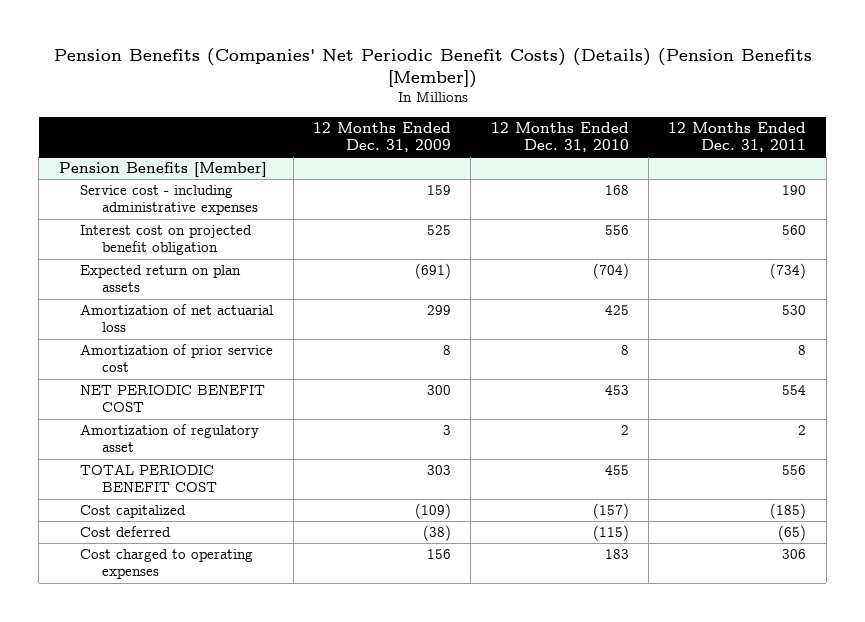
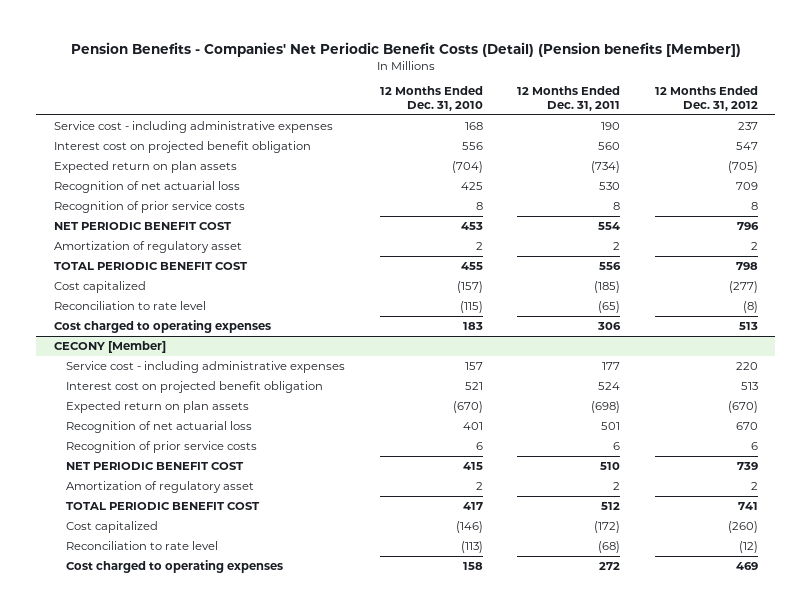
[53,48,812,89] Pension Benefits (Companies' Net Periodic Benefit Costs) (Details) (Pension Benefits [Member]) -> [70,42,741,58] Pension Benefits - Companies' Net Periodic Benefit Costs (Detail) (Pension benefits [Member])
[312,121,451,153] 12 Months Ended Dec. 31, 2009 -> none
none -> [654,86,758,112] 12 Months Ended Dec. 31, 2012
[58,162,267,178] Pension Benefits [Member] -> none
[80,304,274,333] Amortization of net actuarial loss -> [53,180,240,193] Recognition of net actuarial loss
[80,344,274,373] Amortization of prior service cost -> [53,200,245,213] Recognition of prior service costs
[80,526,172,538] Cost deferred -> [53,300,206,310] Reconciliation to rate level
none -> [53,340,166,353] CECONY [Member]
none -> [65,360,345,373] Service cost - including administrative expenses
none -> [65,380,323,393] Interest cost on projected benefit obligation
none -> [65,400,249,413] Expected return on plan assets
none -> [65,420,252,433] Recognition of net actuarial loss
none -> [65,440,257,453] Recognition of prior service costs
none -> [65,461,244,470] NET PERIODIC BENEFIT COST
none -> [65,480,254,493] Amortization of regulatory asset
none -> [65,501,260,510] TOTAL PERIODIC BENEFIT COST
none -> [65,520,158,533] Cost capitalized
none -> [65,540,218,550] Reconciliation to rate level
none -> [65,559,283,573] Cost charged to operating expenses

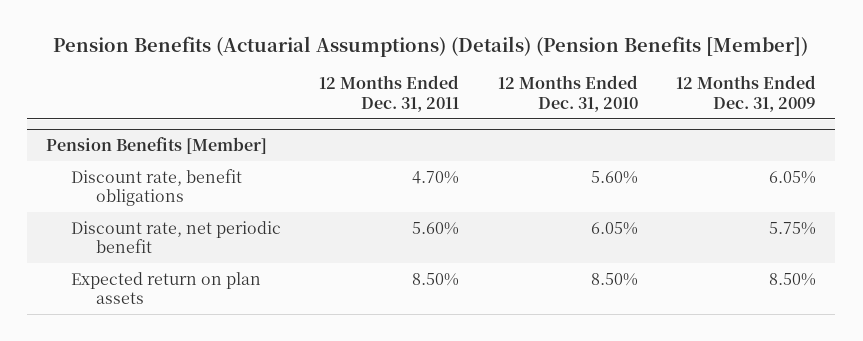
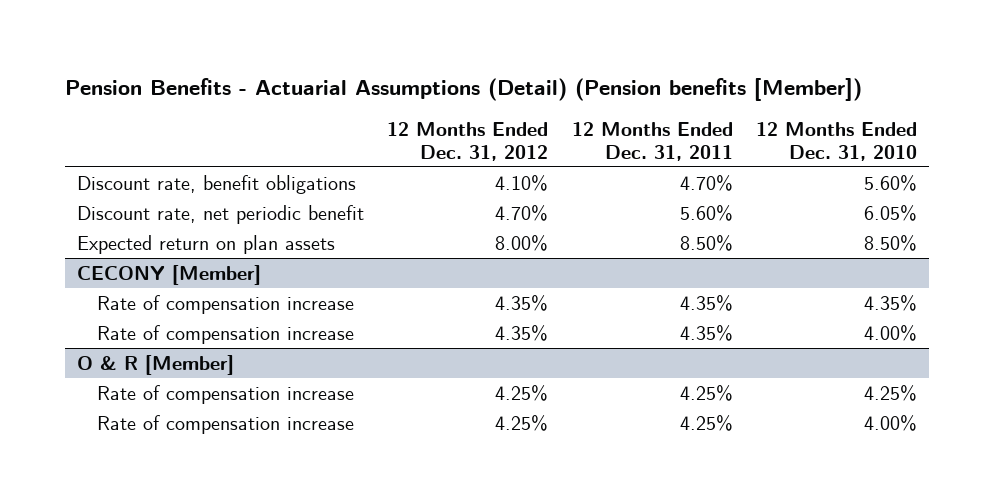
[53,35,809,57] Pension Benefits (Actuarial Assumptions) (Details) (Pension Benefits [Member]) -> [65,78,863,102] Pension Benefits - Actuarial Assumptions (Detail) (Pension benefits [Member])
[676,75,817,112] 12 Months Ended Dec. 31, 2009 -> none
none -> [387,121,549,161] 12 Months Ended Dec. 31, 2012
[46,137,268,155] Pension Benefits [Member] -> none
none -> [76,264,261,285] CECONY [Member]
none -> [96,294,354,314] Rate of compensation increase
none -> [96,324,354,344] Rate of compensation increase
none -> [76,354,234,375] O & R [Member]
none -> [96,384,354,404] Rate of compensation increase
none -> [96,414,354,434] Rate of compensation increase

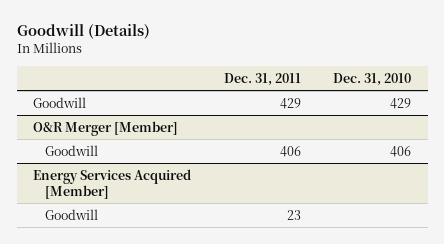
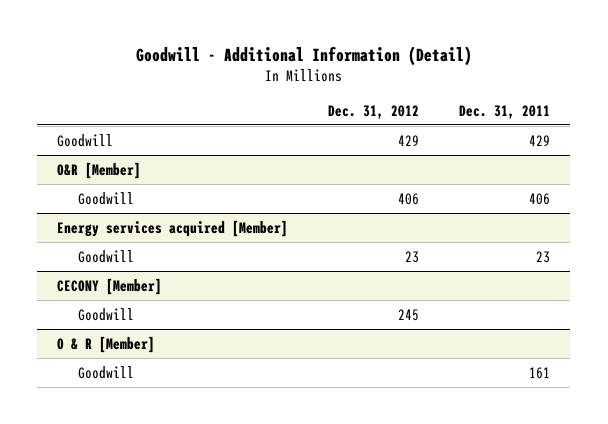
[16,24,150,40] Goodwill (Details) -> [135,45,472,66] Goodwill - Additional Information (Detail)
[333,72,412,86] Dec. 31, 2010 -> none
none -> [328,104,420,119] Dec. 31, 2012
[33,120,179,136] O&R Merger [Member] -> [57,161,142,179] O&R [Member]
[33,168,192,199] Energy Services Acquired [Member] -> [57,219,289,237] Energy services acquired [Member]
none -> [57,277,163,295] CECONY [Member]
none -> [77,307,134,321] Goodwill
none -> [57,335,156,353] O & R [Member]
none -> [77,365,134,379] Goodwill

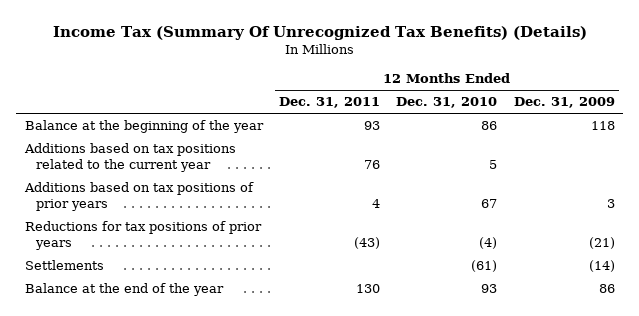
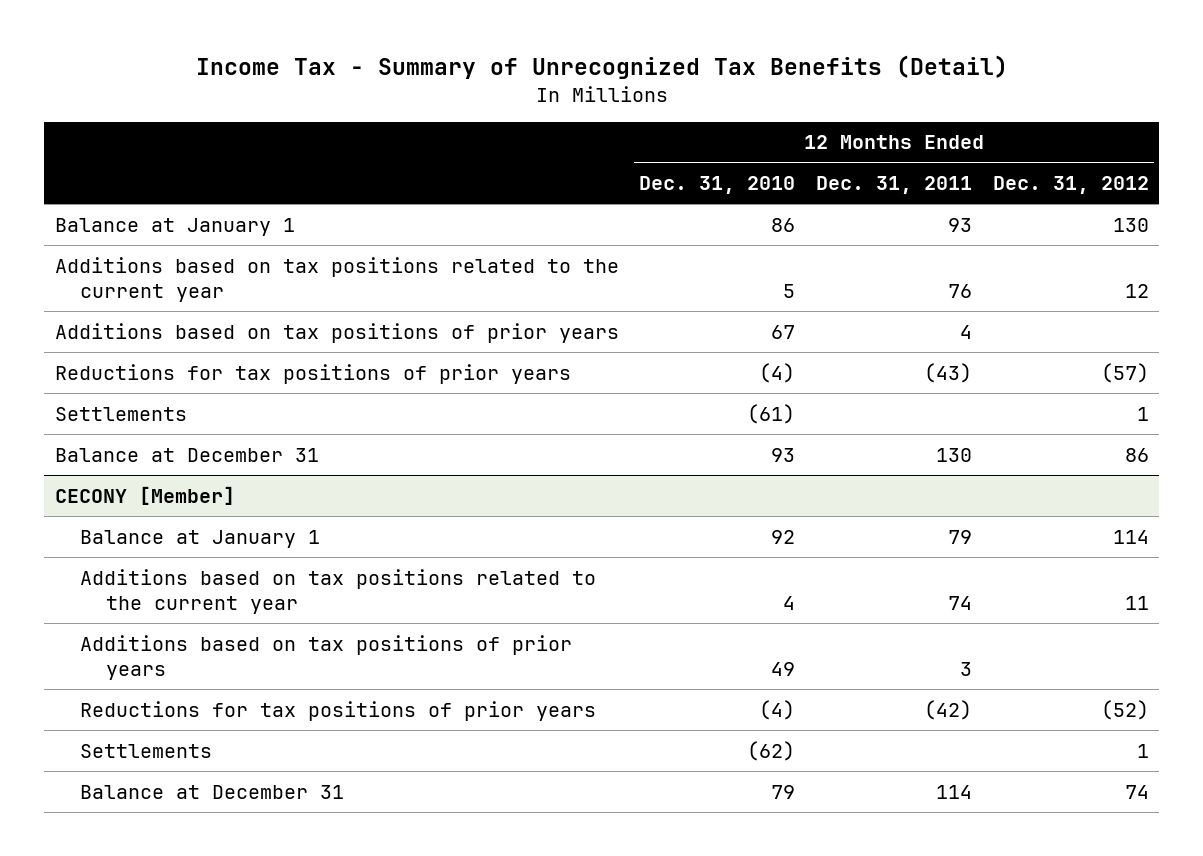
[52,25,587,40] Income Tax (Summary Of Unrecognized Tax Benefits) (Details) -> [195,55,1008,80] Income Tax - Summary of Unrecognized Tax Benefits (Detail)
[513,97,615,109] Dec. 31, 2009 -> none
none -> [992,176,1149,195] Dec. 31, 2012
[24,120,264,134] Balance at the beginning of the year -> [54,217,295,236] Balance at January 1
[24,283,224,297] Balance at the end of the year -> [54,447,319,462] Balance at December 31
none -> [54,485,235,505] CECONY [Member]
none -> [80,529,321,548] Balance at January 1
none -> [80,568,597,615] Additions based on tax positions related to the current year
none -> [80,634,573,681] Additions based on tax positions of prior years
none -> [80,700,597,721] Reductions for tax positions of prior years
none -> [80,743,213,758] Settlements
none -> [80,784,345,799] Balance at December 31

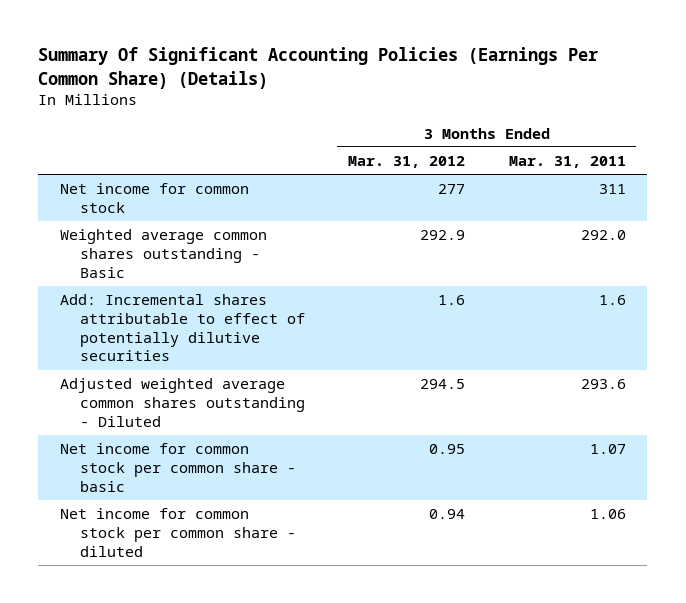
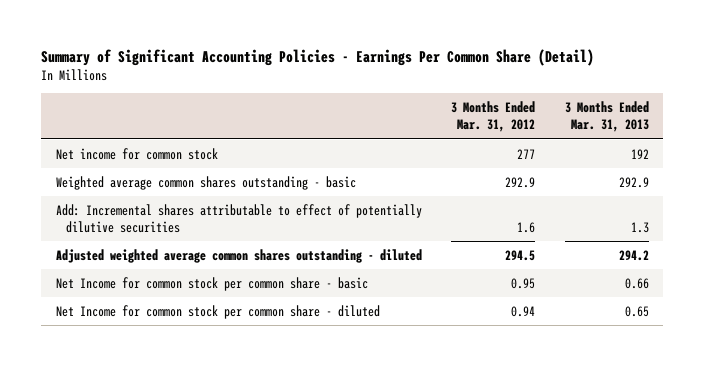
[38,47,599,89] Summary Of Significant Accounting Policies (Earnings Per Common Share) (Details) -> [40,48,594,66] Summary of Significant Accounting Policies - Earnings Per Common Share (Detail)
[508,155,626,168] Mar. 31, 2011 -> none
none -> [564,100,649,133] 3 Months Ended Mar. 31, 2013
[60,229,268,278] Weighted average common shares outstanding - Basic -> [55,175,356,190] Weighted average common shares outstanding - basic
[60,378,305,427] Adjusted weighted average common shares outstanding - Diluted -> [55,248,422,263] Adjusted weighted average common shares outstanding - diluted
[60,443,296,492] Net income for common stock per common share - basic -> [55,276,368,291] Net Income for common stock per common share - basic
[60,508,296,557] Net income for common stock per common share - diluted -> [55,304,380,319] Net Income for common stock per common share - diluted

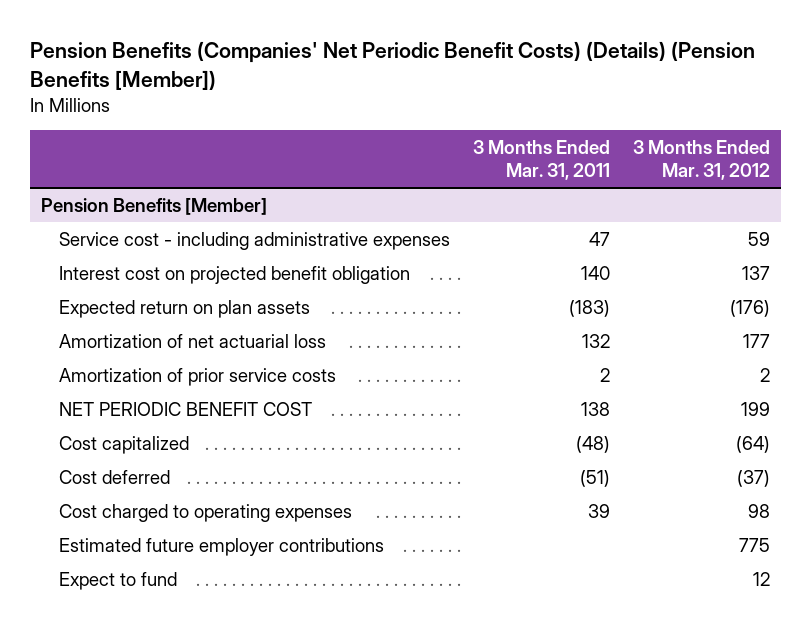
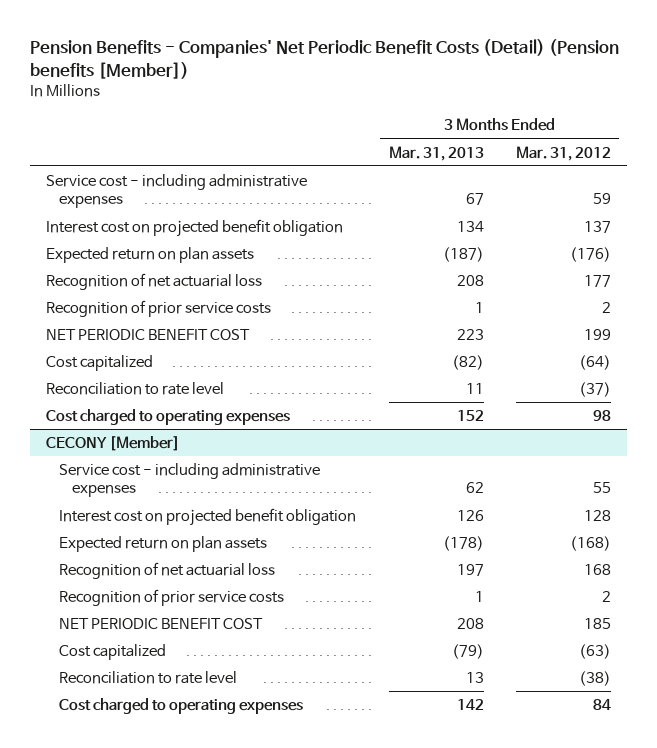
[29,41,755,90] Pension Benefits (Companies' Net Periodic Benefit Costs) (Details) (Pension Benefits [Member]) -> [29,38,619,80] Pension Benefits - Companies' Net Periodic Benefit Costs (Detail) (Pension benefits [Member])
[472,140,610,180] 3 Months Ended Mar. 31, 2011 -> none
none -> [388,145,484,161] Mar. 31, 2013
[41,197,268,215] Pension Benefits [Member] -> none
[59,333,327,348] Amortization of net actuarial loss -> [46,273,263,291] Recognition of net actuarial loss
[59,367,337,386] Amortization of prior service costs -> [46,300,272,318] Recognition of prior service costs
[59,469,171,484] Cost deferred -> none
none -> [46,382,225,396] Reconciliation to rate level
[59,537,385,556] Estimated future employer contributions -> none
[59,571,178,590] Expect to fund -> none
none -> [46,436,181,452] CECONY [Member]
none -> [59,463,321,498] Service cost - including administrative expenses
none -> [59,508,357,527] Interest cost on projected benefit obligation
none -> [59,536,268,553] Expected return on plan assets
none -> [59,562,276,580] Recognition of net actuarial loss
none -> [59,589,285,607] Recognition of prior service costs
none -> [59,618,264,631] NET PERIODIC BENEFIT COST
none -> [59,644,167,661] Cost capitalized
none -> [59,671,238,685] Reconciliation to rate level
none -> [59,698,304,715] Cost charged to operating expenses

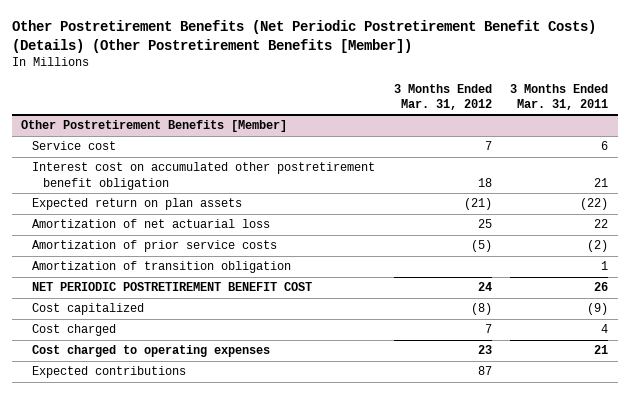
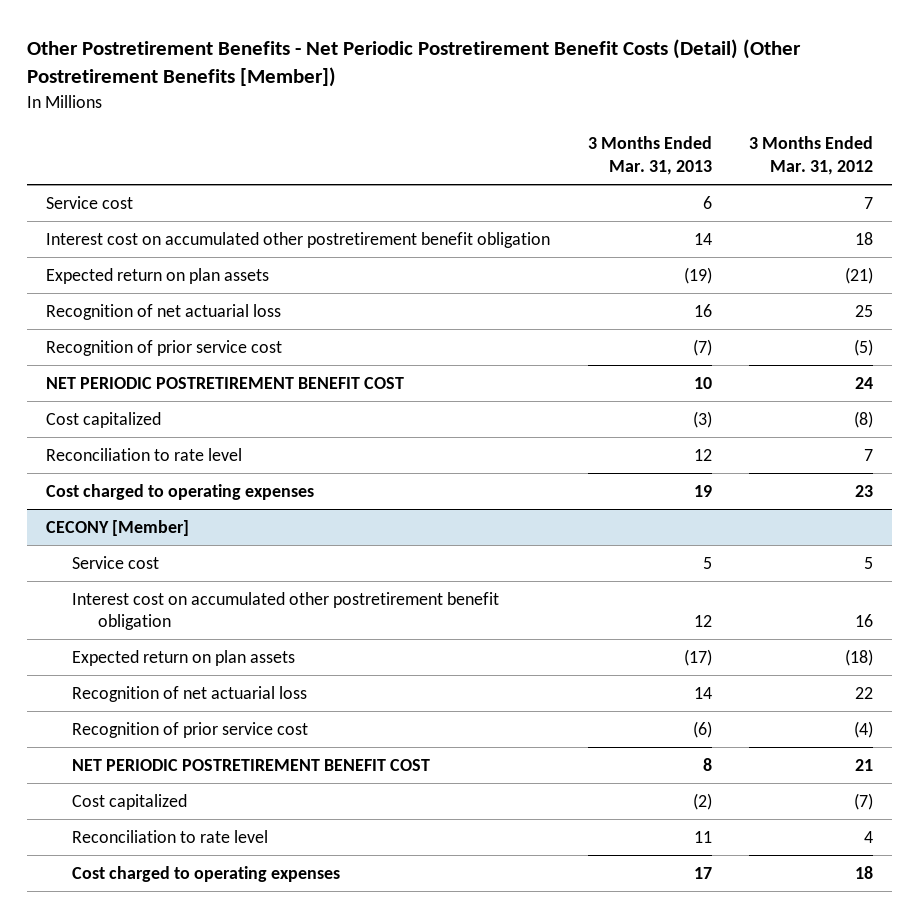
[11,19,596,53] Other Postretirement Benefits (Net Periodic Postretirement Benefit Costs) (Details) (Other Postretirement Benefits [Member]) -> [27,39,802,88] Other Postretirement Benefits - Net Periodic Postretirement Benefit Costs (Detail) (Other Postretirement Benefits [Member])
[510,83,609,111] 3 Months Ended Mar. 31, 2011 -> none
none -> [587,136,712,176] 3 Months Ended Mar. 31, 2013
[21,120,288,133] Other Postretirement Benefits [Member] -> none
[31,261,291,274] Amortization of transition obligation -> none
[31,219,270,229] Amortization of net actuarial loss -> [46,303,282,320] Recognition of net actuarial loss
[31,240,277,253] Amortization of prior service costs -> [46,339,283,356] Recognition of prior service cost
[31,324,116,337] Cost charged -> [46,447,243,461] Reconciliation to rate level
[31,366,186,379] Expected contributions -> none
none -> [46,519,190,536] CECONY [Member]
none -> [72,555,160,569] Service cost
none -> [72,591,500,631] Interest cost on accumulated other postretirement benefit obligation
none -> [72,649,296,666] Expected return on plan assets
none -> [72,685,308,702] Recognition of net actuarial loss
none -> [72,721,309,738] Recognition of prior service cost
none -> [72,758,431,771] NET PERIODIC POSTRETIREMENT BENEFIT COST
none -> [72,793,188,810] Cost capitalized
none -> [72,829,269,843] Reconciliation to rate level
none -> [72,865,341,882] Cost charged to operating expenses

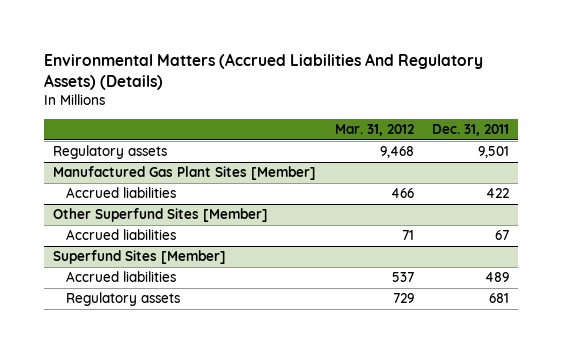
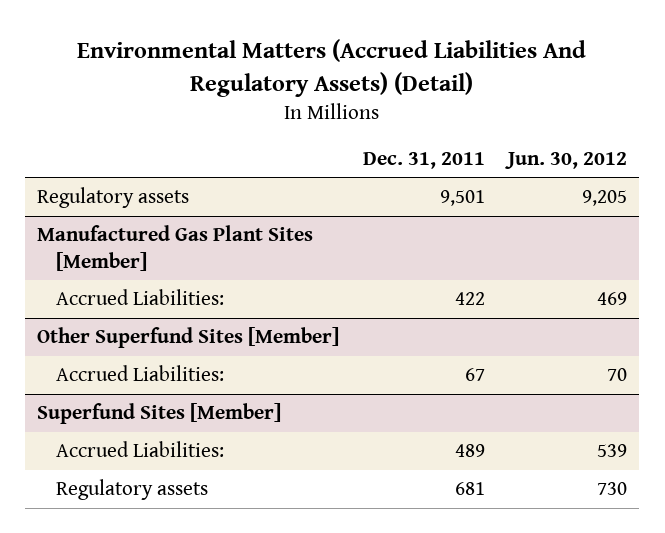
[44,52,484,90] Environmental Matters (Accrued Liabilities And Regulatory Assets) (Details) -> [77,39,587,97] Environmental Matters (Accrued Liabilities And Regulatory Assets) (Detail)
[334,123,414,136] Mar. 31, 2012 -> none
none -> [505,152,628,170] Jun. 30, 2012
[65,187,176,199] Accrued liabilities -> [55,289,224,306] Accrued Liabilities:
[65,229,176,241] Accrued liabilities -> [55,365,224,382] Accrued Liabilities:
[65,271,176,283] Accrued liabilities -> [55,441,224,458] Accrued Liabilities:

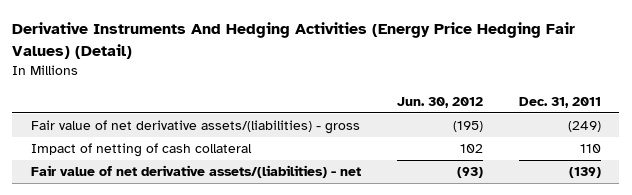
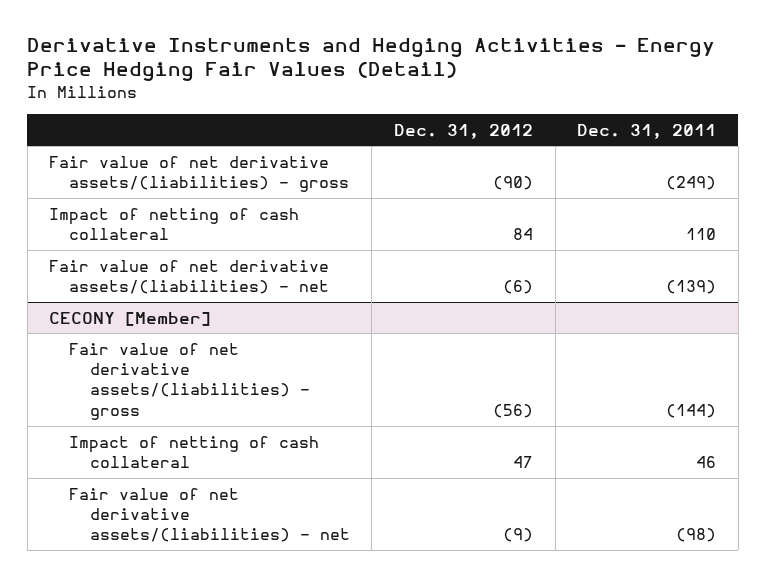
[12,22,576,60] Derivative Instruments And Hedging Activities (Energy Price Hedging Fair Values) (Detail) -> [27,37,716,82] Derivative Instruments and Hedging Activities - Energy Price Hedging Fair Values (Detail)
[396,96,483,108] Jun. 30, 2012 -> none
none -> [393,123,533,139] Dec. 31, 2012
none -> [49,311,212,326] CECONY [Member]
none -> [69,342,310,420] Fair value of net derivative assets/(liabilities) - gross
none -> [69,435,320,469] Impact of netting of cash collateral
none -> [69,487,350,543] Fair value of net derivative assets/(liabilities) - net

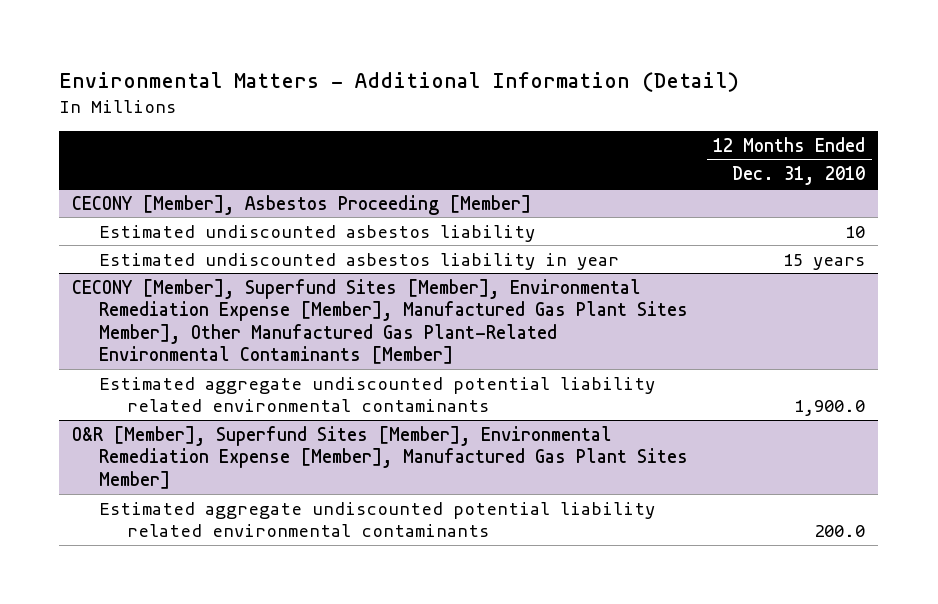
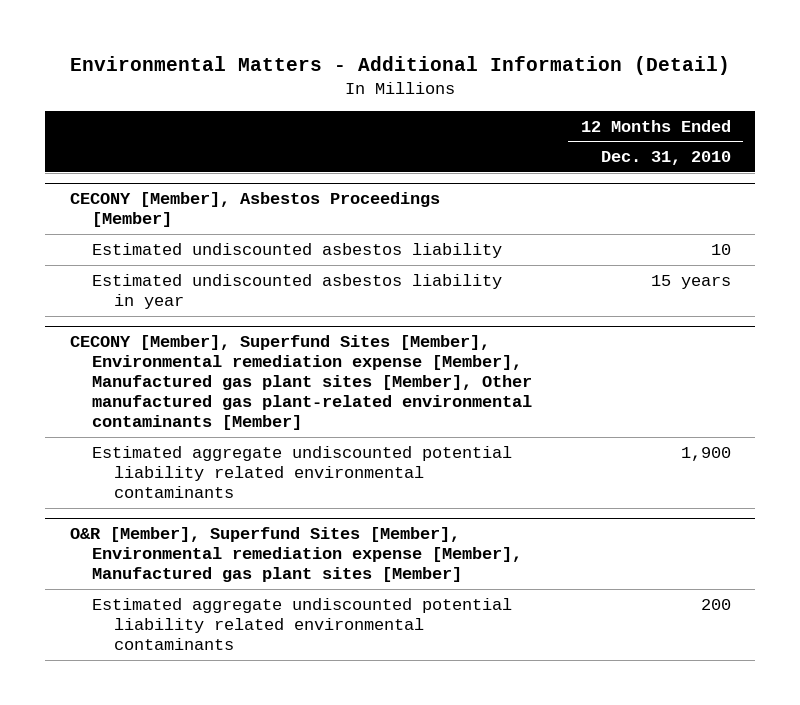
[72,194,532,215] CECONY [Member], Asbestos Proceeding [Member] -> [69,191,440,227] CECONY [Member], Asbestos Proceedings [Member]
[72,278,689,365] CECONY [Member], Superfund Sites [Member], Environmental Remediation Expense [Member], Manufactured Gas Plant Sites Member], Other Manufactured Gas Plant-Related Environmental Contaminants [Member] -> [69,334,532,431] CECONY [Member], Superfund Sites [Member], Environmental remediation expense [Member], Manufactured gas plant sites [Member], Other manufactured gas plant-related environmental contaminants [Member]
[794,400,866,417] 1,900.0 -> [680,446,731,461] 1,900
[72,425,689,489] O&R [Member], Superfund Sites [Member], Environmental Remediation Expense [Member], Manufactured Gas Plant Sites Member] -> [69,526,522,582] O&R [Member], Superfund Sites [Member], Environmental remediation expense [Member], Manufactured gas plant sites [Member]
[814,525,866,538] 200.0 -> [700,598,731,610] 200

